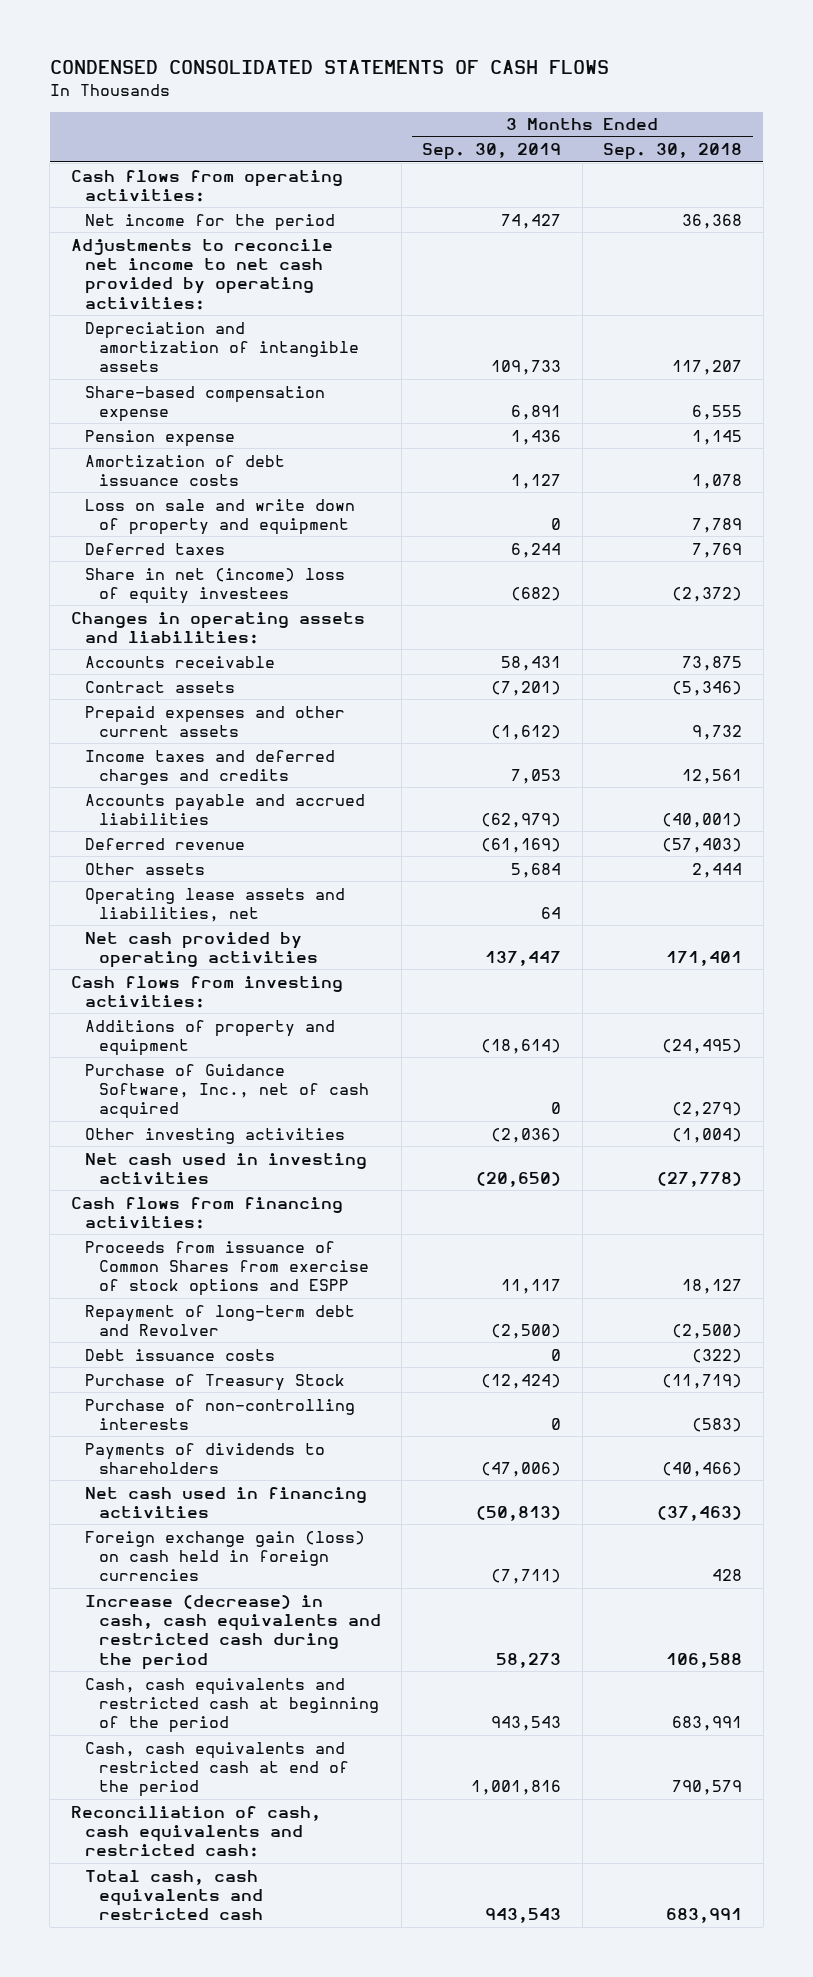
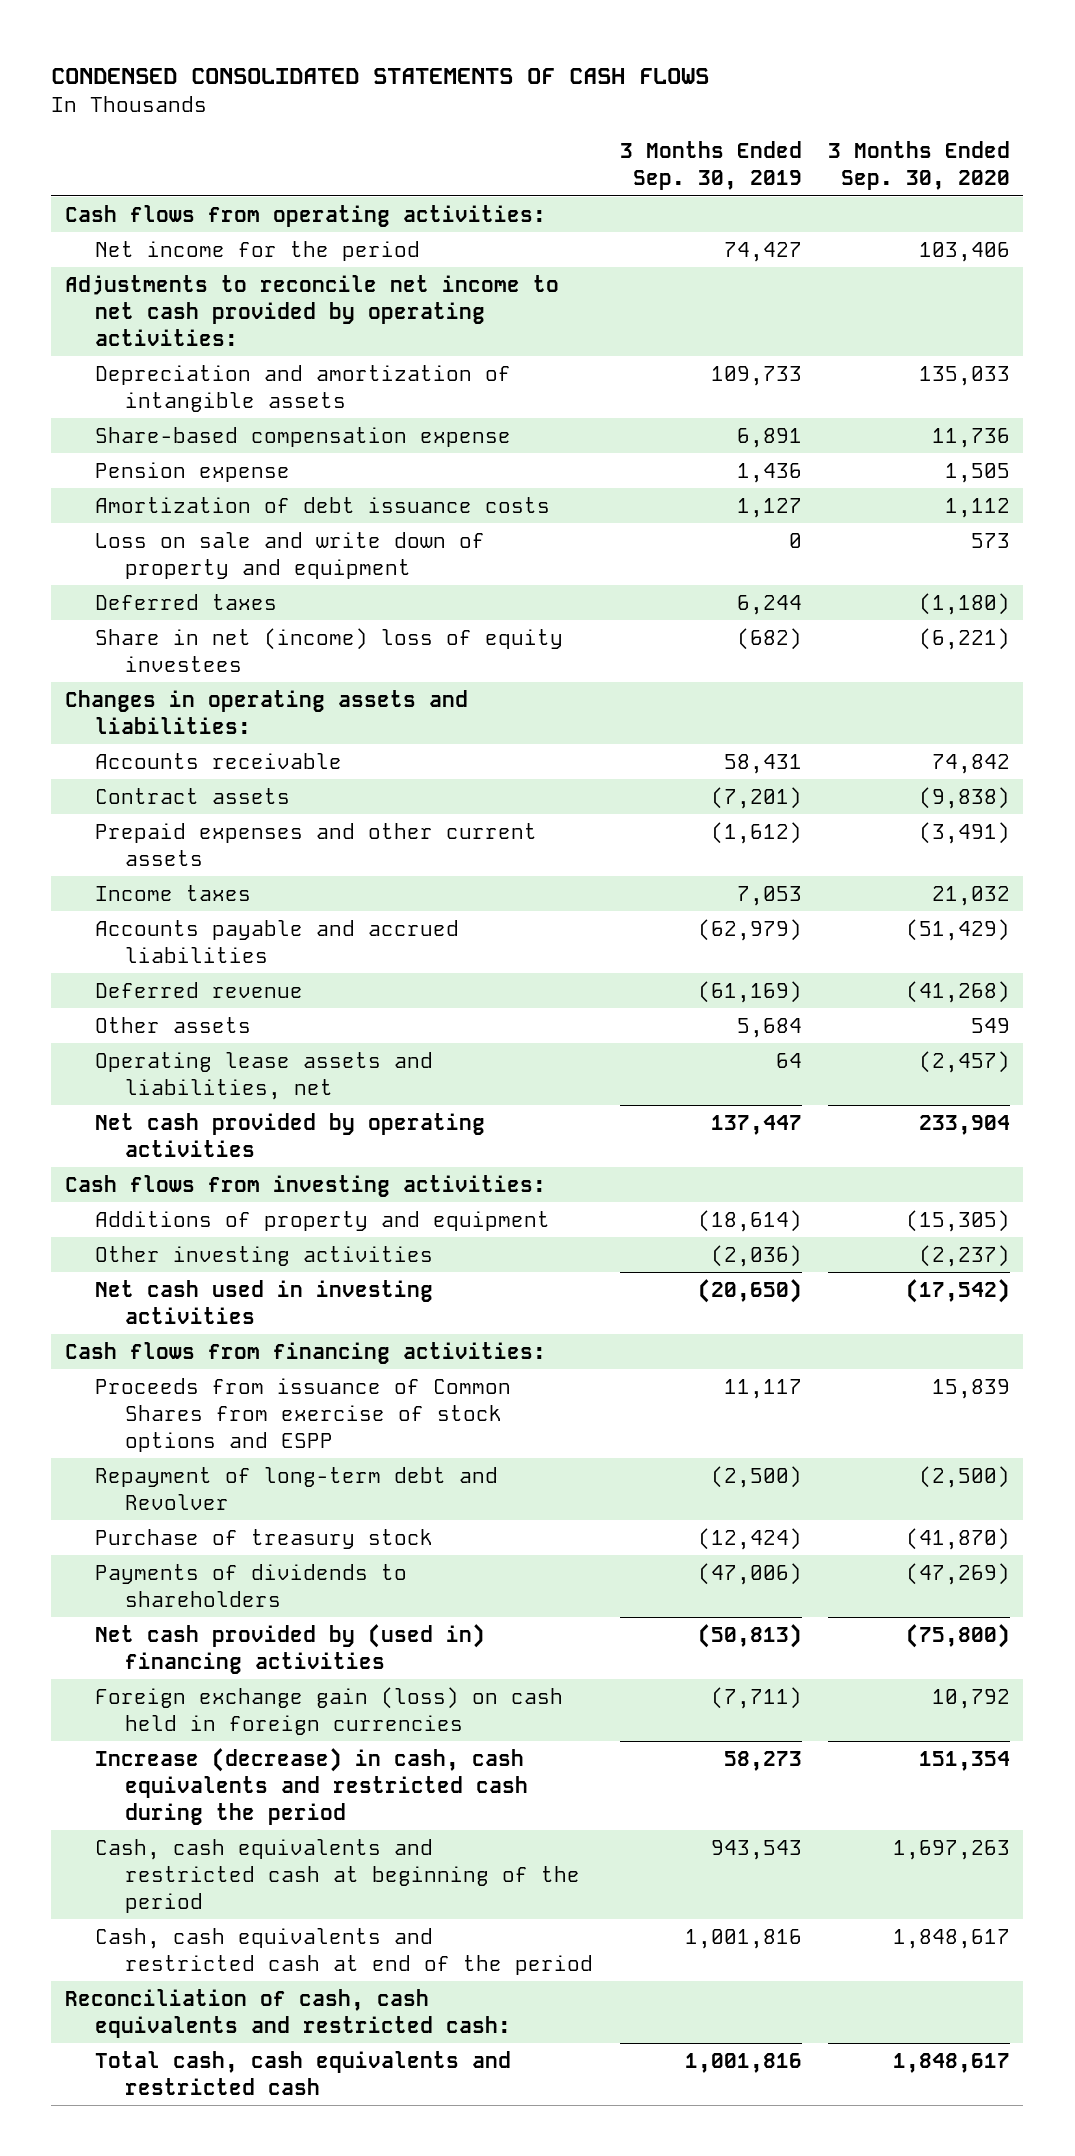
[603,143,743,161] Sep. 30, 2018 -> none
none -> [827,141,1010,191] 3 Months Ended Sep. 30, 2020
[84,749,335,785] Income taxes and deferred charges and credits -> [95,885,252,902] Income taxes
[84,1063,369,1120] Purchase of Guidance Software, Inc., net of cash acquired -> none
[84,1348,275,1361] Debt issuance costs -> none
[84,1398,355,1430] Purchase of non-controlling interests -> none
[84,1373,345,1391] Purchase of Treasury Stock -> [95,1529,434,1550] Purchase of treasury stock
[84,1486,367,1518] Net cash used in financing activities -> [95,1624,486,1674] Net cash provided by (used in) financing activities
[485,1908,562,1924] 943,543 -> [684,2053,802,2074] 1,001,816

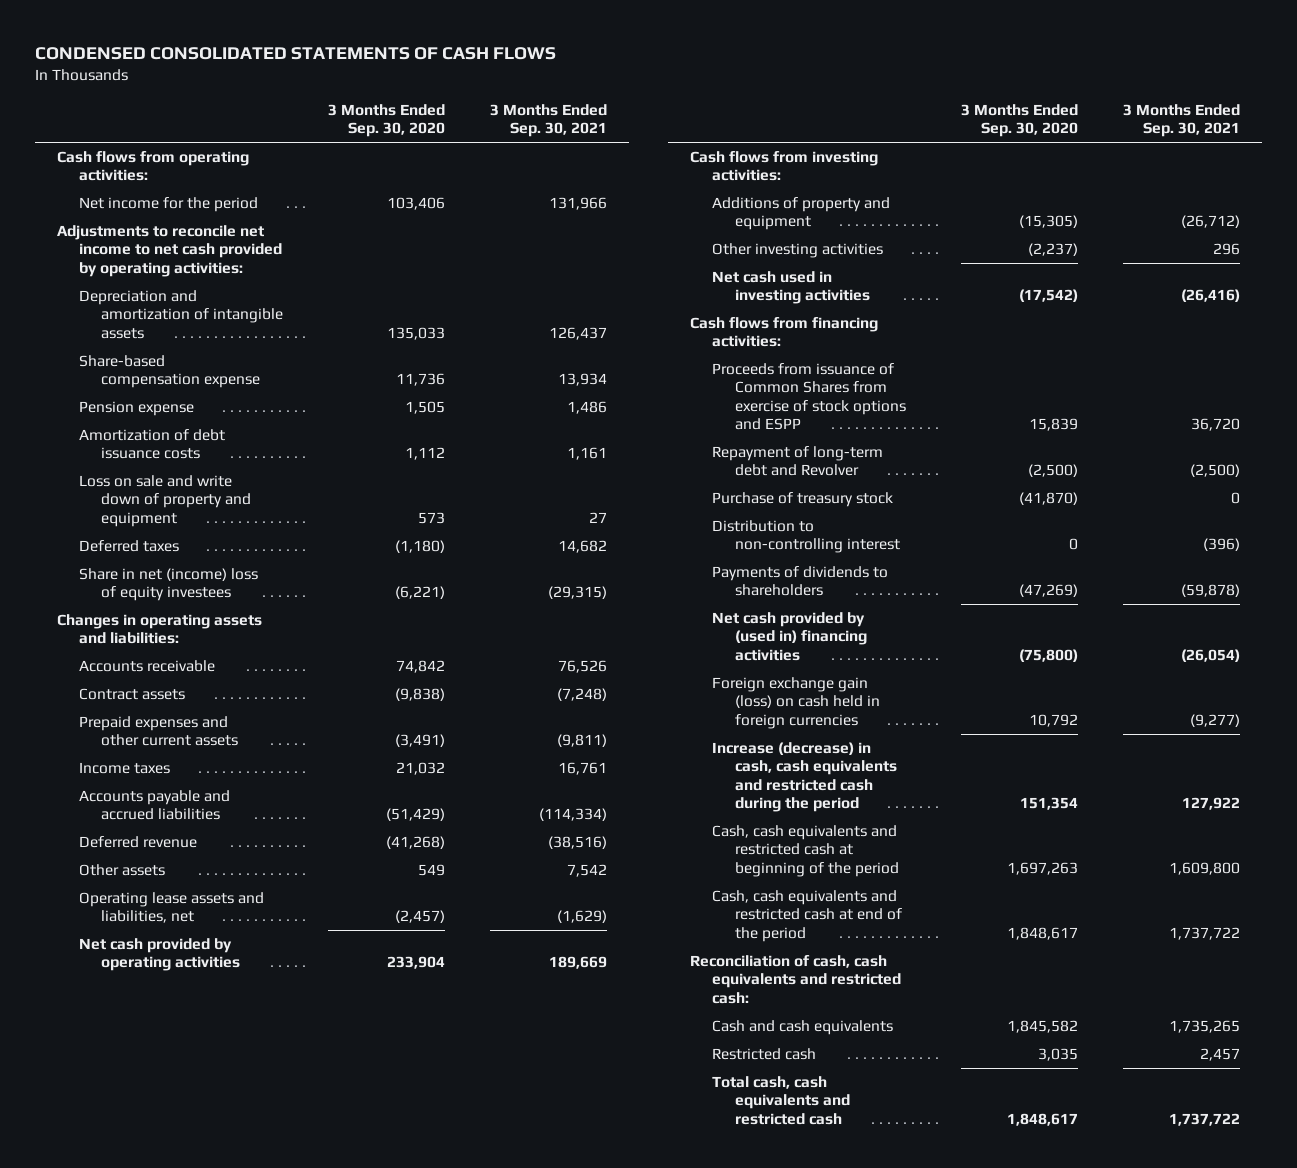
[619,141,802,191] 3 Months Ended Sep. 30, 2019 -> none
none -> [489,104,607,138] 3 Months Ended Sep. 30, 2021
none -> [712,520,900,554] Distribution to non-controlling interest
none -> [712,1020,894,1036] Cash and cash equivalents
none -> [712,1048,817,1061] Restricted cash

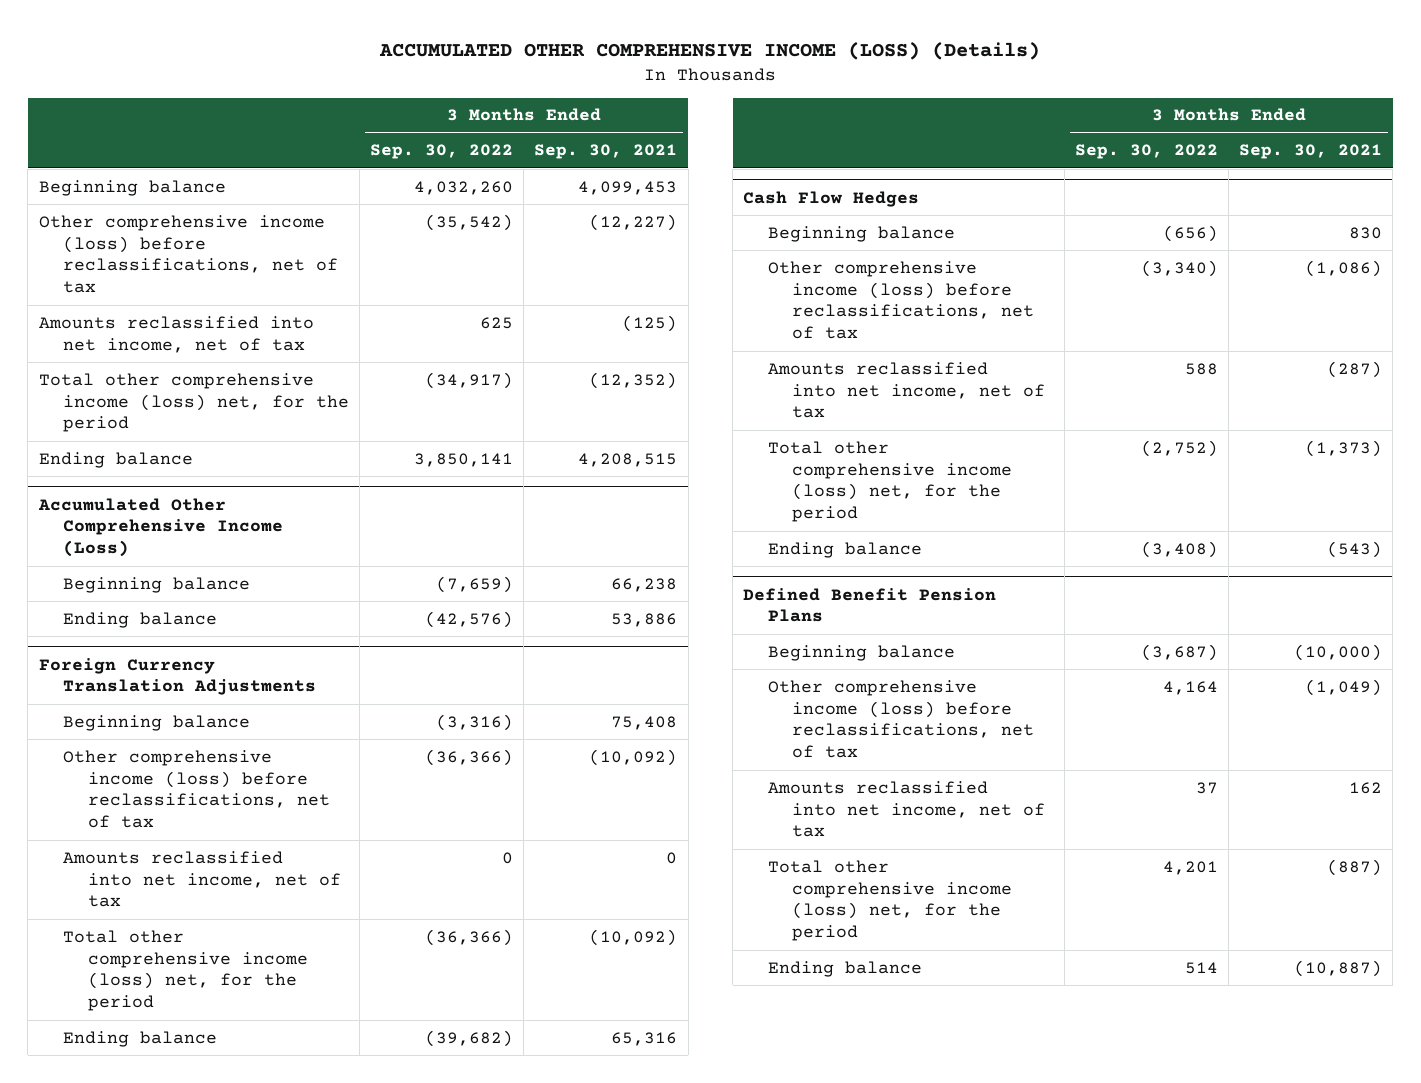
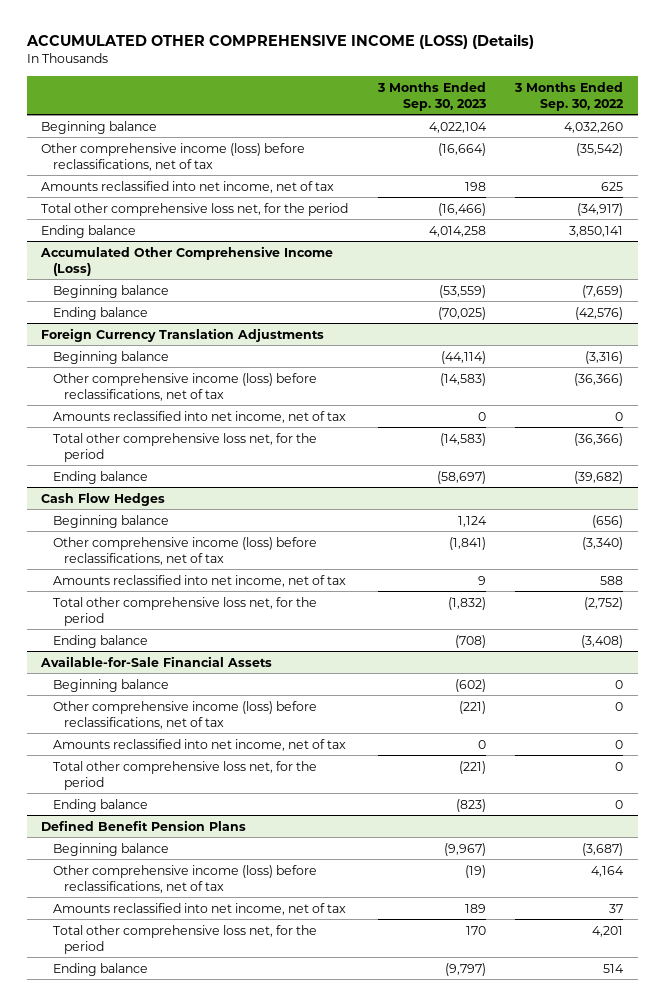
[534,144,678,160] Sep. 30, 2021 -> none
none -> [376,81,486,111] 3 Months Ended Sep. 30, 2023
[38,372,350,433] Total other comprehensive income (loss) net, for the period -> [41,202,349,216] Total other comprehensive loss net, for the period
[63,929,308,1012] Total other comprehensive income (loss) net, for the period -> [52,432,317,462] Total other comprehensive loss net, for the period
[767,440,1013,523] Total other comprehensive income (loss) net, for the period -> [52,596,317,626] Total other comprehensive loss net, for the period
none -> [40,655,273,667] Available-for-Sale Financial Assets
none -> [52,678,169,692] Beginning balance
none -> [52,700,317,729] Other comprehensive income (loss) before reclassifications, net of tax
none -> [52,738,346,751] Amounts reclassified into net income, net of tax
none -> [52,760,317,790] Total other comprehensive loss net, for the period
none -> [52,798,148,812] Ending balance
[767,859,1013,942] Total other comprehensive income (loss) net, for the period -> [52,924,317,954] Total other comprehensive loss net, for the period

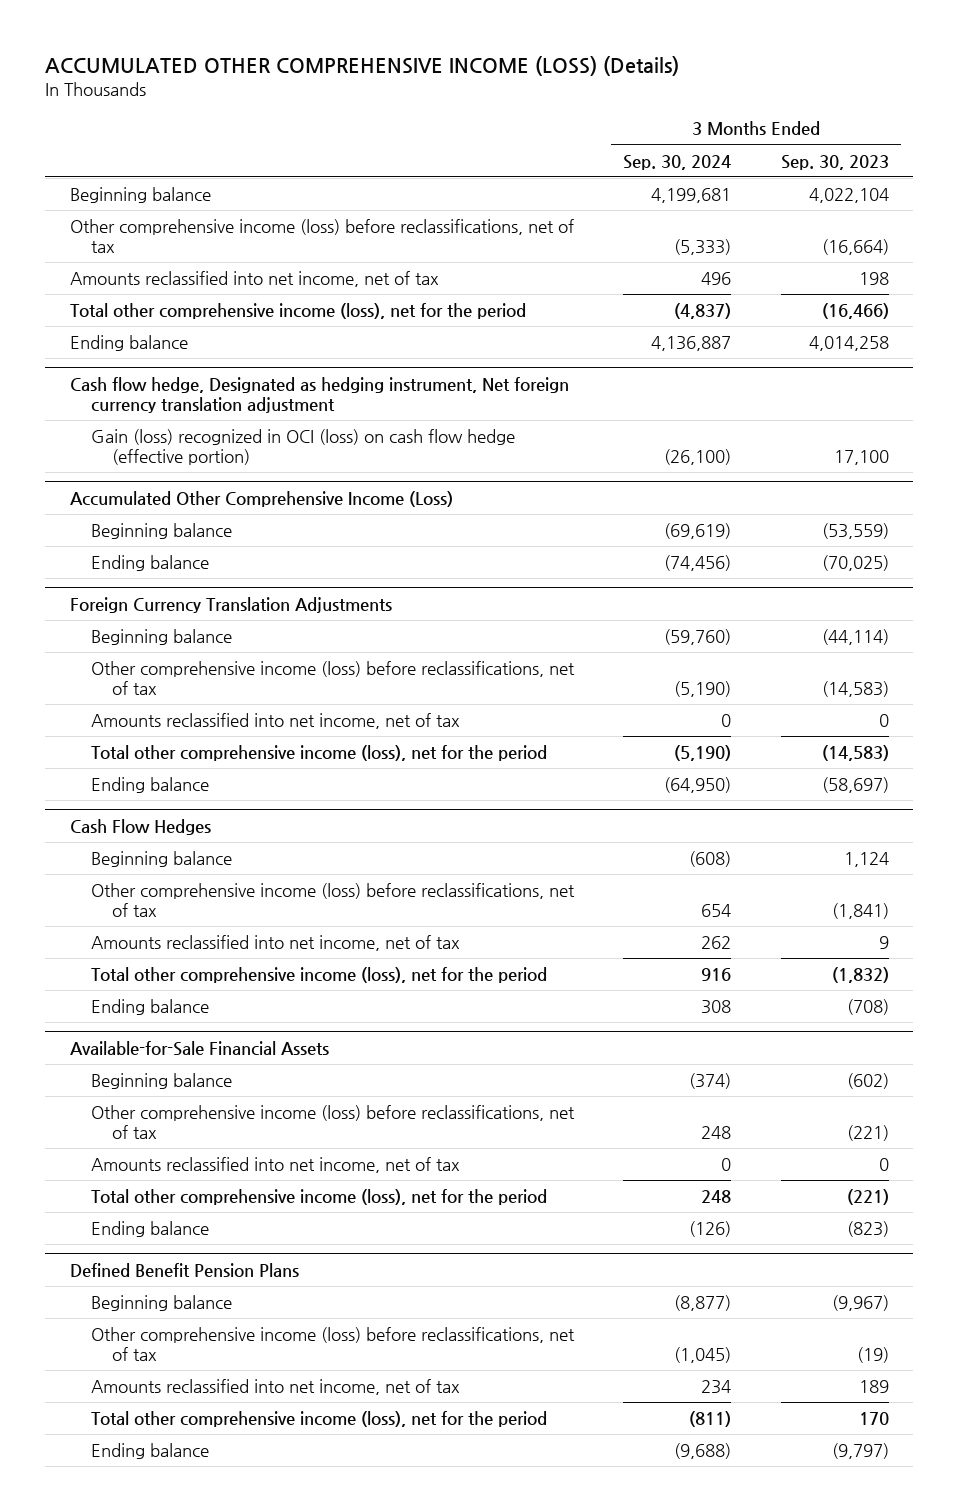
[513,81,624,111] 3 Months Ended Sep. 30, 2022 -> none
none -> [623,154,732,170] Sep. 30, 2024
[41,202,349,216] Total other comprehensive loss net, for the period -> [70,303,527,320] Total other comprehensive income (loss), net for the period
none -> [70,377,570,414] Cash flow hedge, Designated as hedging instrument, Net foreign currency translation adjustment
none -> [91,429,516,466] Gain (loss) recognized in OCI (loss) on cash flow hedge (effective portion)
[52,432,317,462] Total other comprehensive loss net, for the period -> [91,745,548,762] Total other comprehensive income (loss), net for the period
[52,596,317,626] Total other comprehensive loss net, for the period -> [91,967,548,984] Total other comprehensive income (loss), net for the period
[52,760,317,790] Total other comprehensive loss net, for the period -> [91,1189,548,1206] Total other comprehensive income (loss), net for the period
[52,924,317,954] Total other comprehensive loss net, for the period -> [91,1411,548,1428] Total other comprehensive income (loss), net for the period

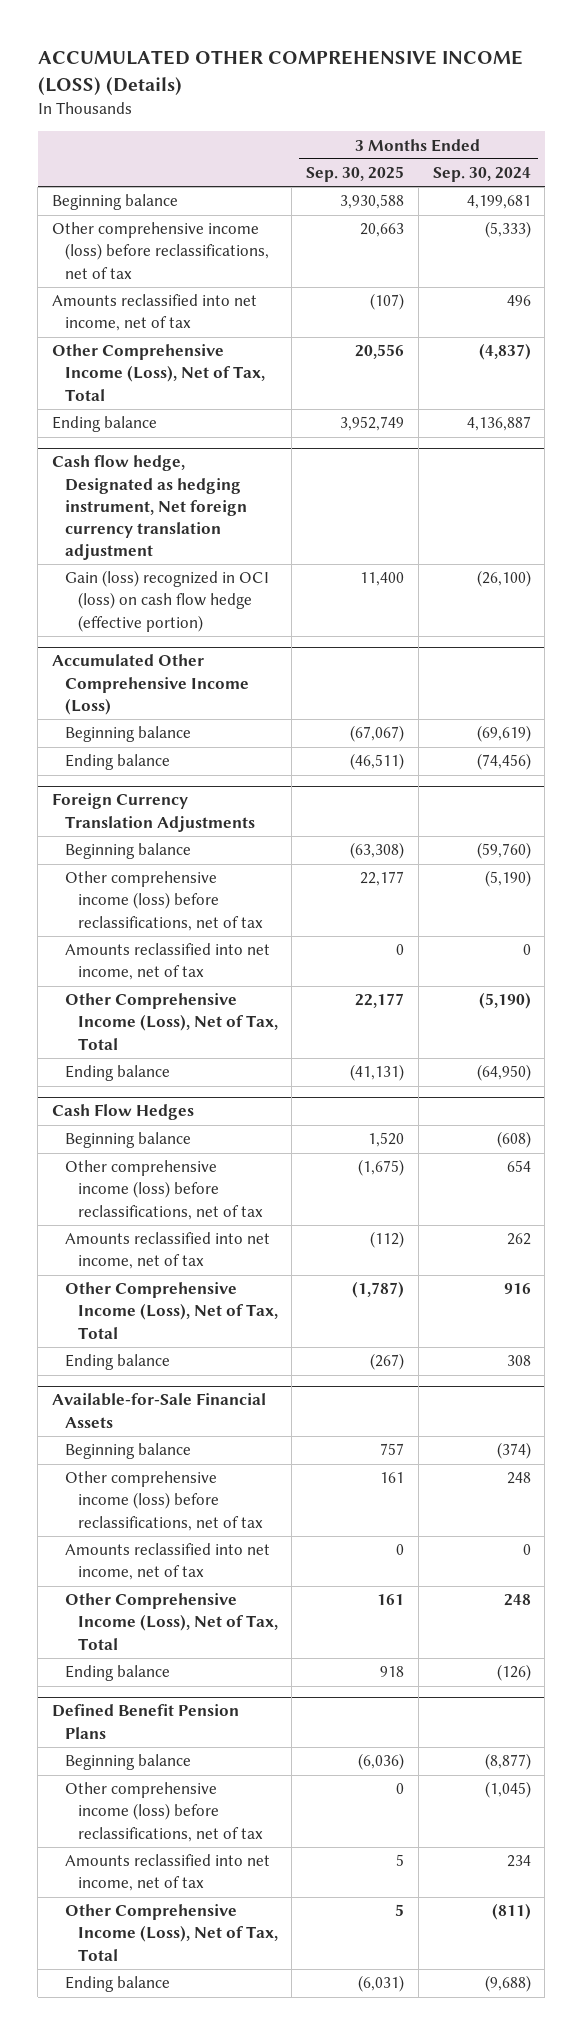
[780,154,889,170] Sep. 30, 2023 -> none
none -> [306,166,405,183] Sep. 30, 2025
[70,303,527,320] Total other comprehensive income (loss), net for the period -> [52,344,265,401] Other Comprehensive Income (Loss), Net of Tax, Total
[91,745,548,762] Total other comprehensive income (loss), net for the period -> [64,993,278,1050] Other Comprehensive Income (Loss), Net of Tax, Total
[91,967,548,984] Total other comprehensive income (loss), net for the period -> [64,1282,278,1339] Other Comprehensive Income (Loss), Net of Tax, Total
[91,1189,548,1206] Total other comprehensive income (loss), net for the period -> [64,1593,278,1650] Other Comprehensive Income (Loss), Net of Tax, Total
[91,1411,548,1428] Total other comprehensive income (loss), net for the period -> [64,1904,278,1961] Other Comprehensive Income (Loss), Net of Tax, Total

